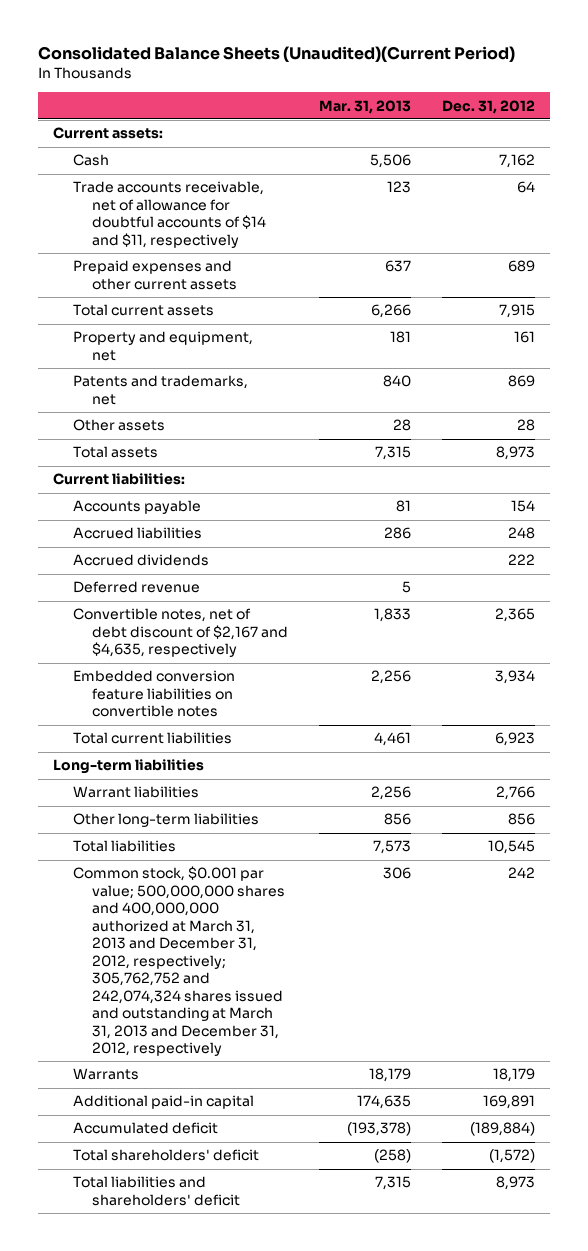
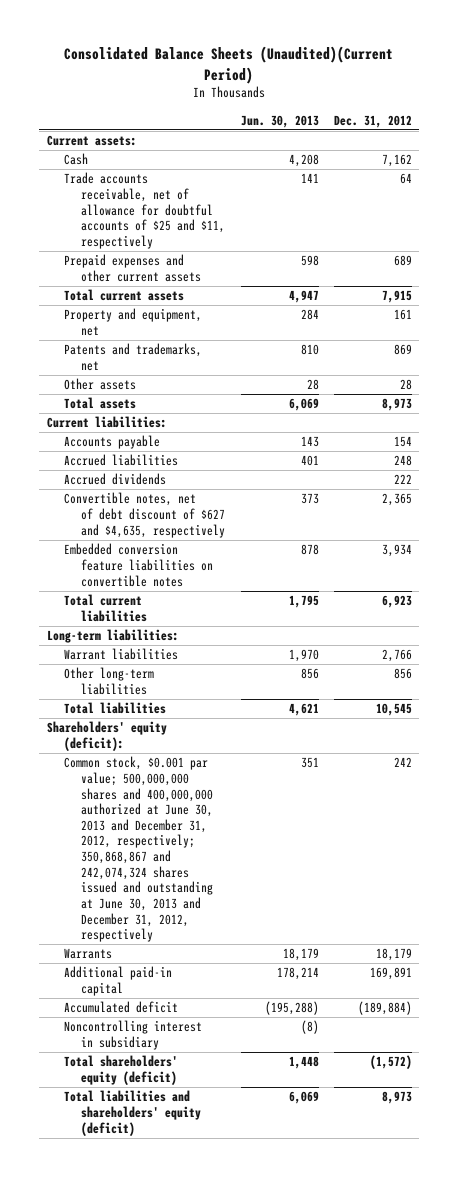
[318,99,411,114] Mar. 31, 2013 -> none
none -> [240,114,319,128] Jun. 30, 2013
[72,181,267,248] Trade accounts receivable, net of allowance for doubtful accounts of $14 and $11, respectively -> [63,172,226,249] Trade accounts receivable, net of allowance for doubtful accounts of $25 and $11, respectively
[72,581,200,594] Deferred revenue -> none
[72,608,289,658] Convertible notes, net of debt discount of $2,167 and $4,635, respectively -> [63,492,226,538] Convertible notes, net of debt discount of $627 and $4,635, respectively
[53,759,205,775] Long-term liabilities -> [46,629,179,644] Long-term liabilities:
none -> [46,721,167,751] Shareholders' equity (deficit):
[72,866,286,1057] Common stock, $0.001 par value; 500,000,000 shares and 400,000,000 authorized at March 31, 2013 and December 31, 2012, respectively; 305,762,752 and 242,074,324 shares issued and outstanding at March 31, 2013 and December 31, 2012, respectively -> [63,756,214,943] Common stock, $0.001 par value; 500,000,000 shares and 400,000,000 authorized at June 30, 2013 and December 31, 2012, respectively; 350,868,867 and 242,074,324 shares issued and outstanding at June 30, 2013 and December 31, 2012, respectively
none -> [63,1020,202,1050] Noncontrolling interest in subsidiary
[72,1149,259,1162] Total shareholders' deficit -> [63,1055,178,1085] Total shareholders' equity (deficit)
[72,1176,241,1206] Total liabilities and shareholders' deficit -> [63,1090,202,1136] Total liabilities and shareholders' equity (deficit)

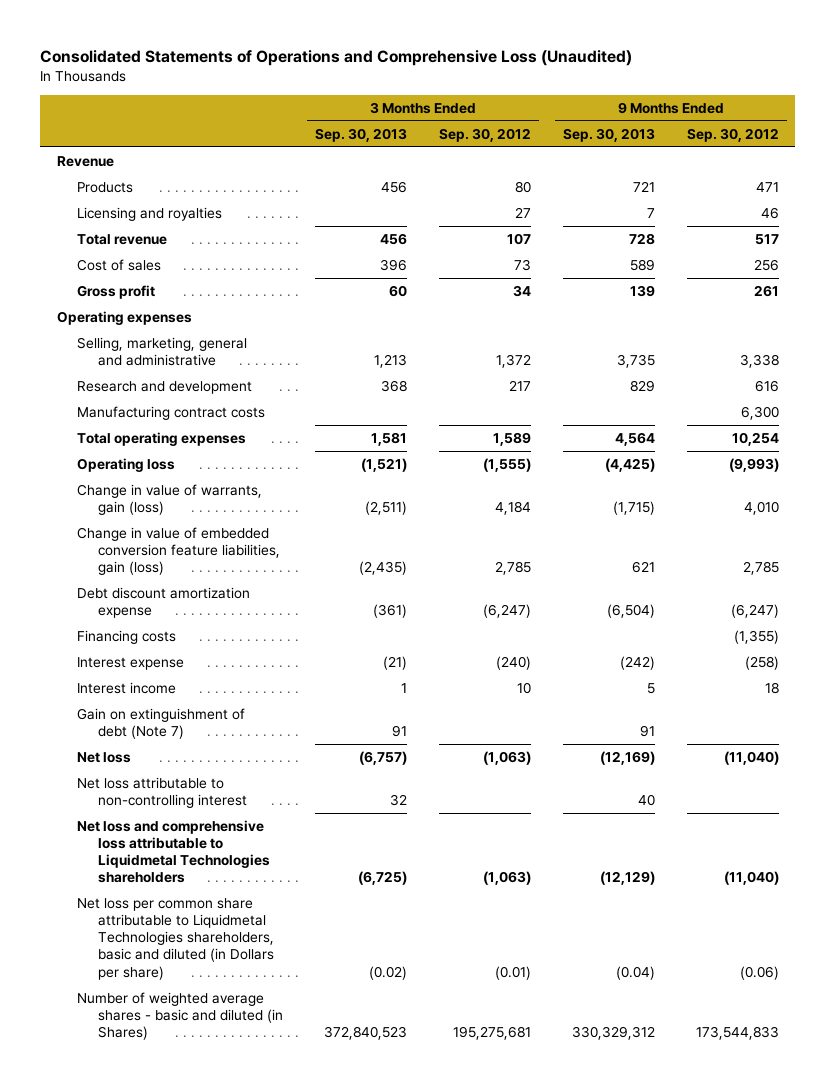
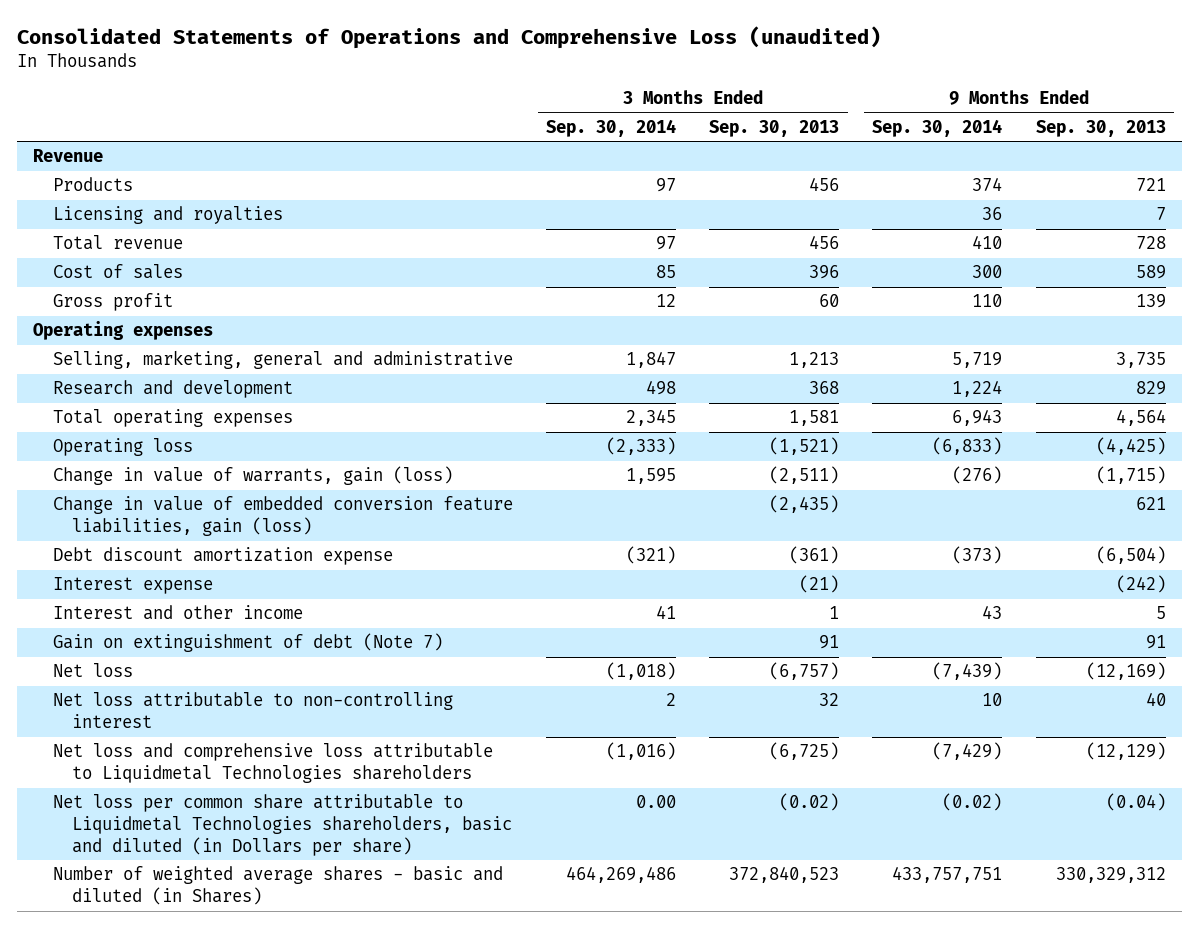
[40,50,633,67] Consolidated Statements of Operations and Comprehensive Loss (Unaudited) -> [16,25,881,49] Consolidated Statements of Operations and Comprehensive Loss (unaudited)
[438,127,531,142] Sep. 30, 2012 -> none
[687,127,780,142] Sep. 30, 2012 -> none
none -> [546,118,677,137] Sep. 30, 2014
none -> [872,118,1003,137] Sep. 30, 2014
[77,405,266,420] Manufacturing contract costs -> none
[77,629,177,644] Financing costs -> none
[77,681,177,694] Interest income -> [52,605,303,621] Interest and other income

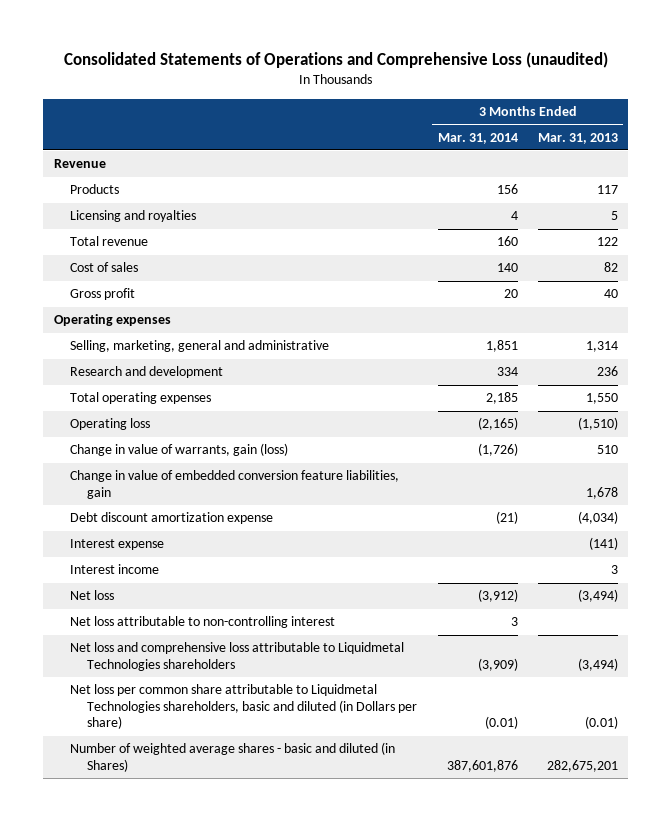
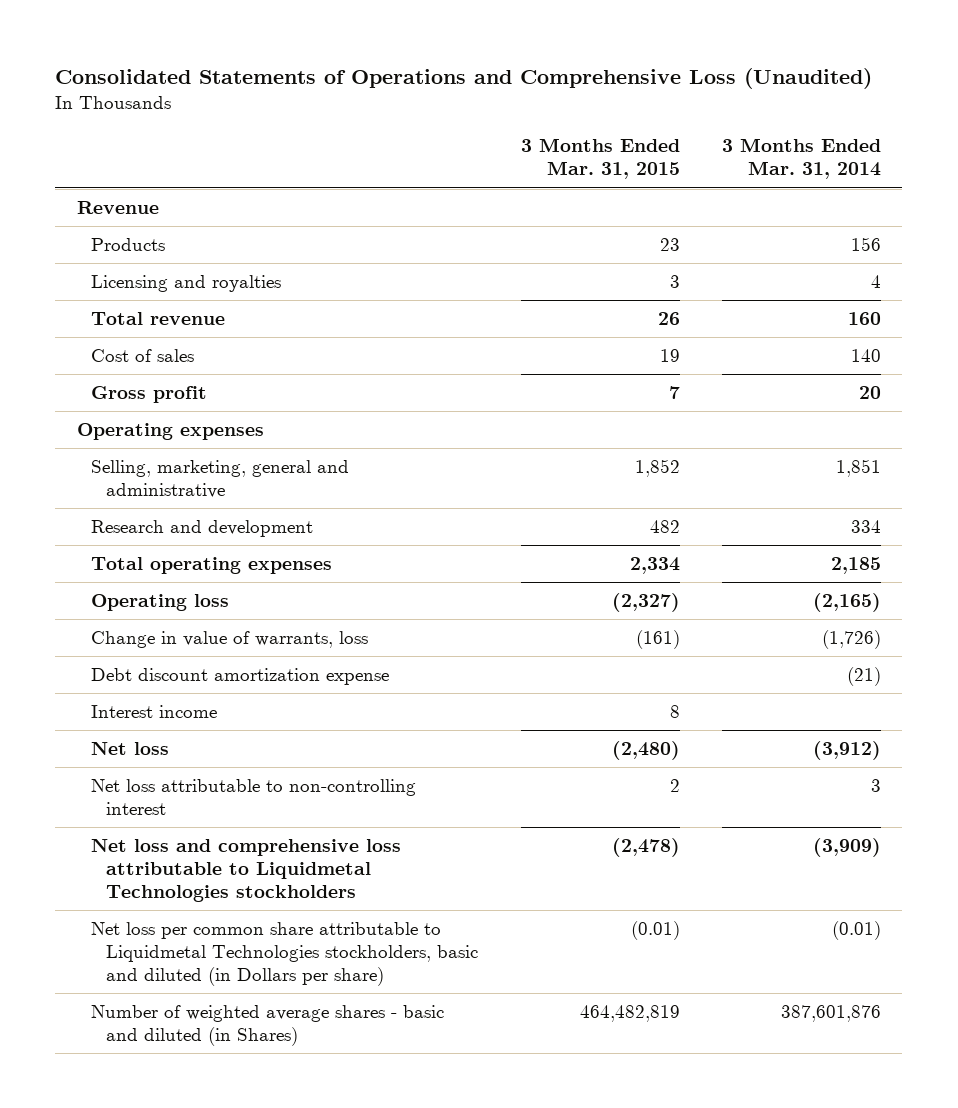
[63,52,608,69] Consolidated Statements of Operations and Comprehensive Loss (unaudited) -> [55,67,873,89] Consolidated Statements of Operations and Comprehensive Loss (Unaudited)
[538,132,619,144] Mar. 31, 2013 -> none
none -> [520,138,680,180] 3 Months Ended Mar. 31, 2015
[70,470,400,499] Change in value of embedded conversion feature liabilities, gain -> none
[70,443,289,457] Change in value of warrants, gain (loss) -> [91,631,369,649] Change in value of warrants, loss
[70,539,165,551] Interest expense -> none
[70,642,405,671] Net loss and comprehensive loss attributable to Liquidmetal Technologies shareholders -> [91,839,402,902] Net loss and comprehensive loss attributable to Liquidmetal Technologies stockholders
[70,684,418,730] Net loss per common share attributable to Liquidmetal Technologies shareholders, basic and diluted (in Dollars per share) -> [91,922,478,986] Net loss per common share attributable to Liquidmetal Technologies stockholders, basic and diluted (in Dollars per share)

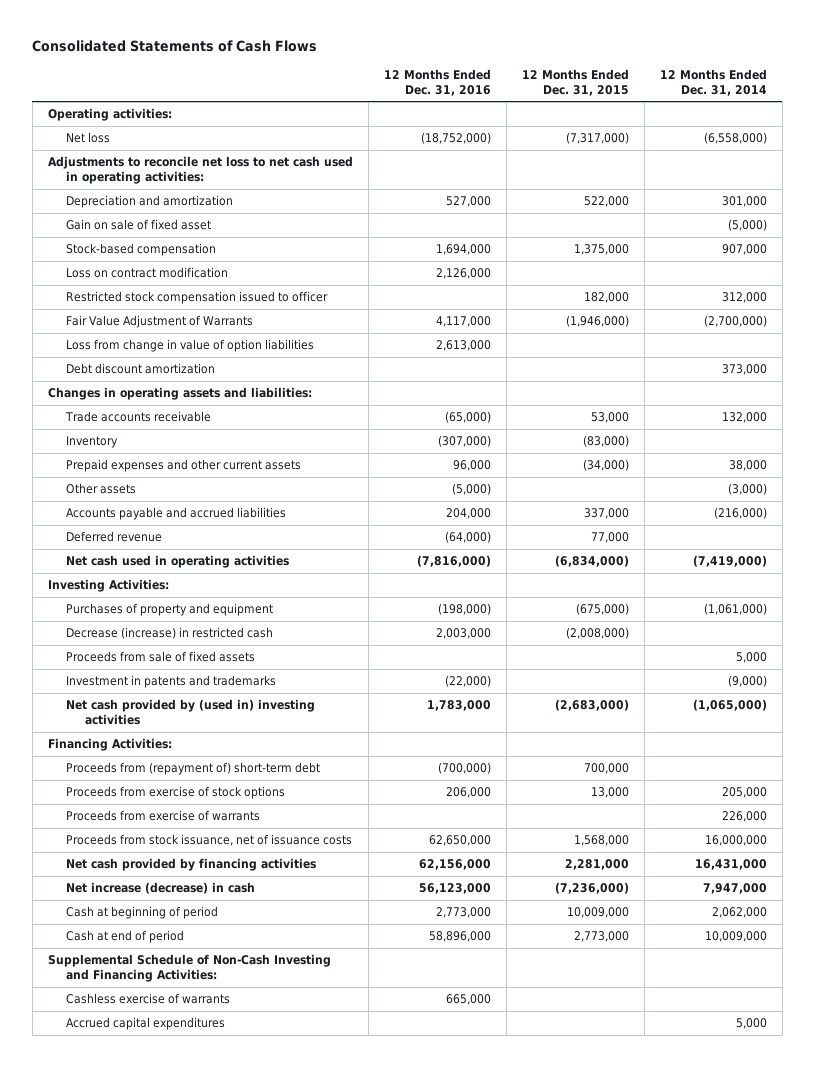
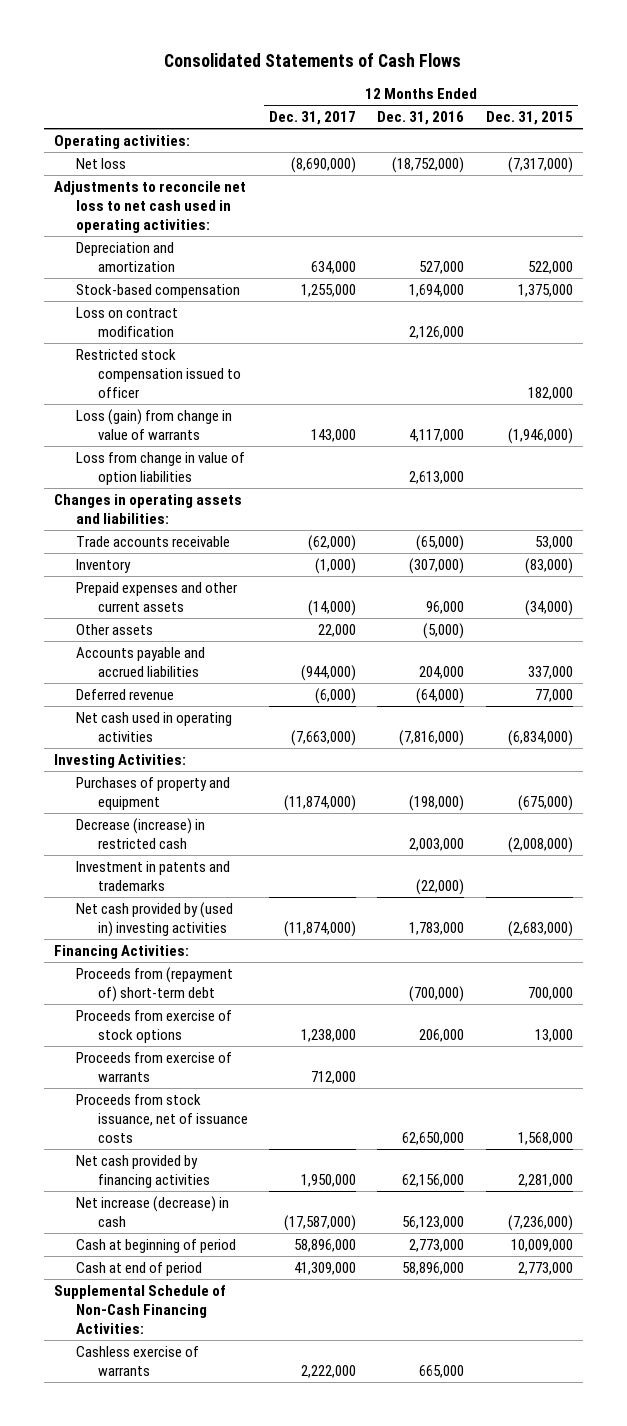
[659,68,767,96] 12 Months Ended Dec. 31, 2014 -> none
none -> [269,111,357,126] Dec. 31, 2017
[66,219,212,231] Gain on sale of fixed asset -> none
[66,315,254,329] Fair Value Adjustment of Warrants -> [76,408,233,440] Loss (gain) from change in value of warrants
[66,363,216,375] Debt discount amortization -> none
[66,651,256,663] Proceeds from sale of fixed assets -> none
[47,954,331,983] Supplemental Schedule of Non-Cash Investing and Financing Activities: -> [54,1284,227,1334] Supplemental Schedule of Non-Cash Financing Activities:
[66,1017,226,1031] Accrued capital expenditures -> none

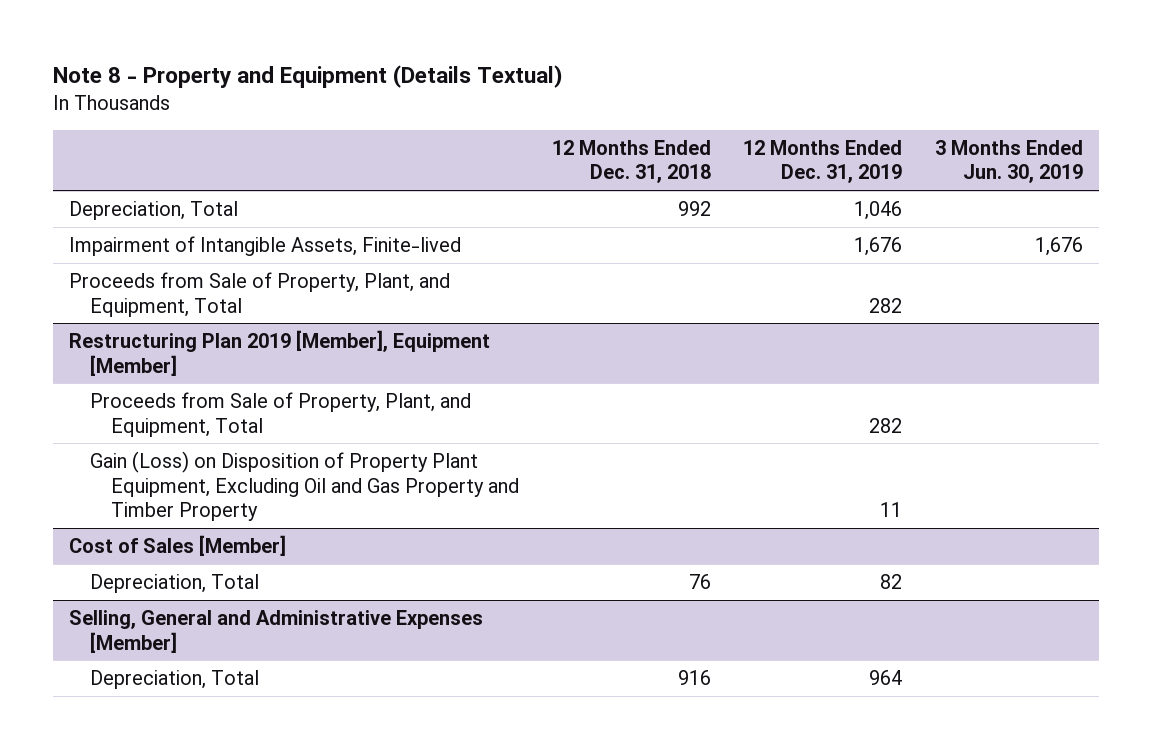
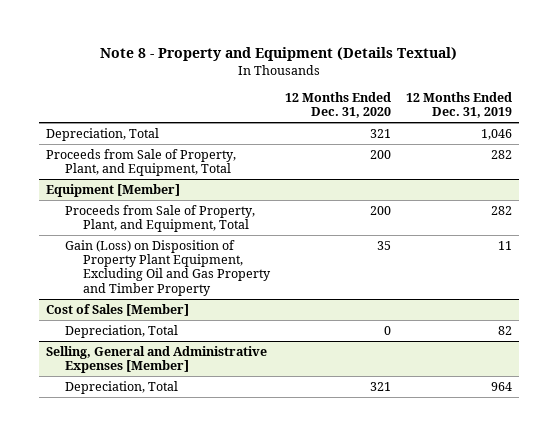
[551,139,711,184] 12 Months Ended Dec. 31, 2018 -> none
[934,139,1083,184] 3 Months Ended Jun. 30, 2019 -> none
none -> [284,91,391,119] 12 Months Ended Dec. 31, 2020
[68,235,461,256] Impairment of Intangible Assets, Finite-lived -> none
[68,329,490,376] Restructuring Plan 2019 [Member], Equipment [Member] -> none
none -> [46,183,181,197] Equipment [Member]

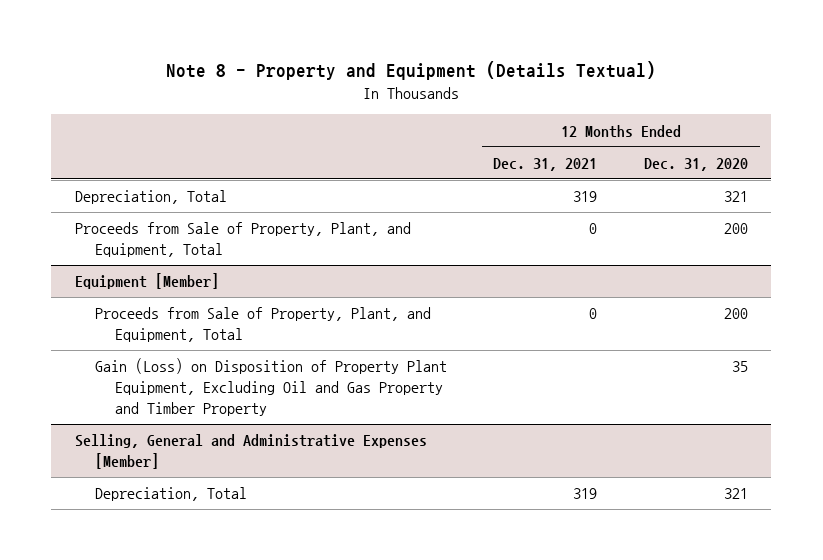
[405,91,512,119] 12 Months Ended Dec. 31, 2019 -> none
none -> [493,157,598,171] Dec. 31, 2021
[46,303,190,316] Cost of Sales [Member] -> none
[64,324,178,338] Depreciation, Total -> none

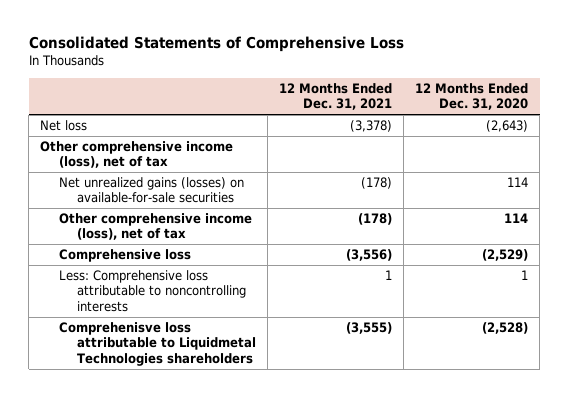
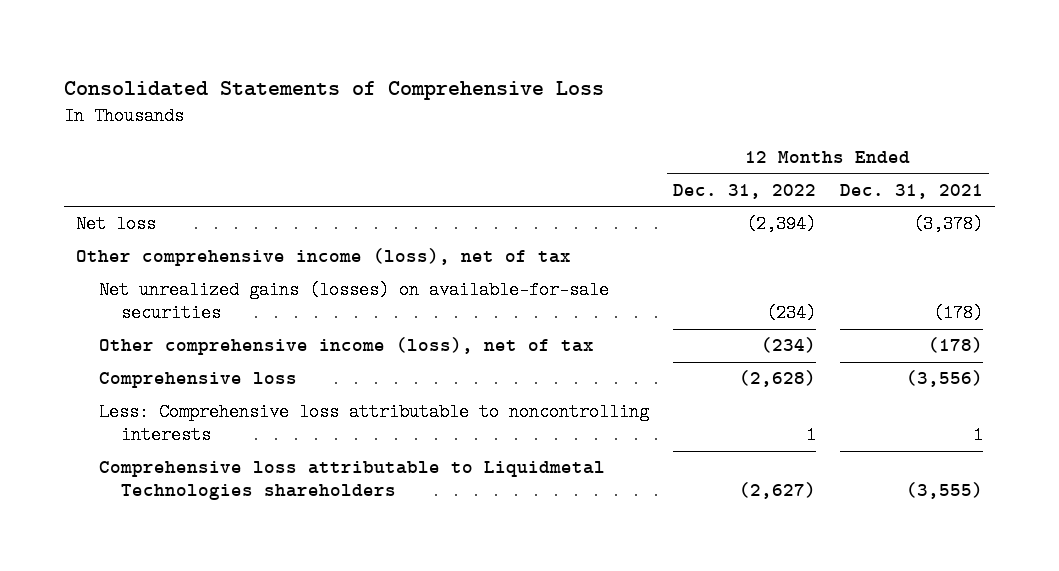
[415,83,529,111] 12 Months Ended Dec. 31, 2020 -> none
none -> [672,184,816,200] Dec. 31, 2022
[58,322,257,366] Comprehenisve loss attributable to Liquidmetal Technologies shareholders -> [98,461,605,501] Comprehensive loss attributable to Liquidmetal Technologies shareholders

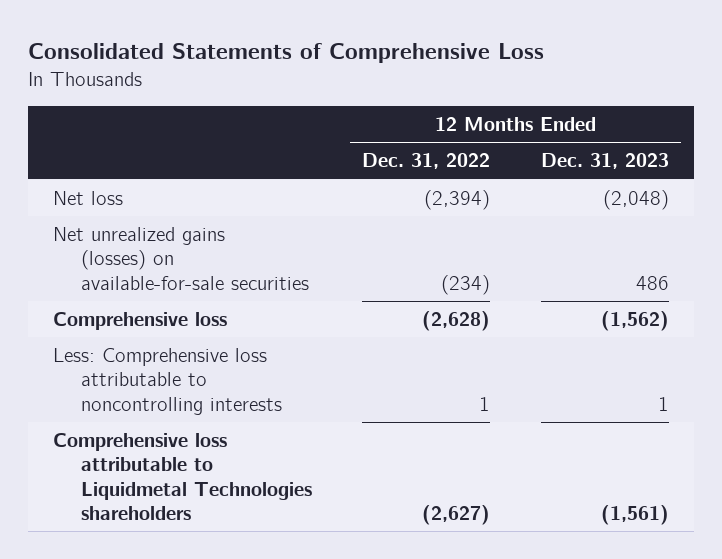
[840,184,984,200] Dec. 31, 2021 -> none
none -> [540,153,669,170] Dec. 31, 2023
[76,248,572,267] Other comprehensive income (loss), net of tax -> none
[98,337,594,356] Other comprehensive income (loss), net of tax -> none

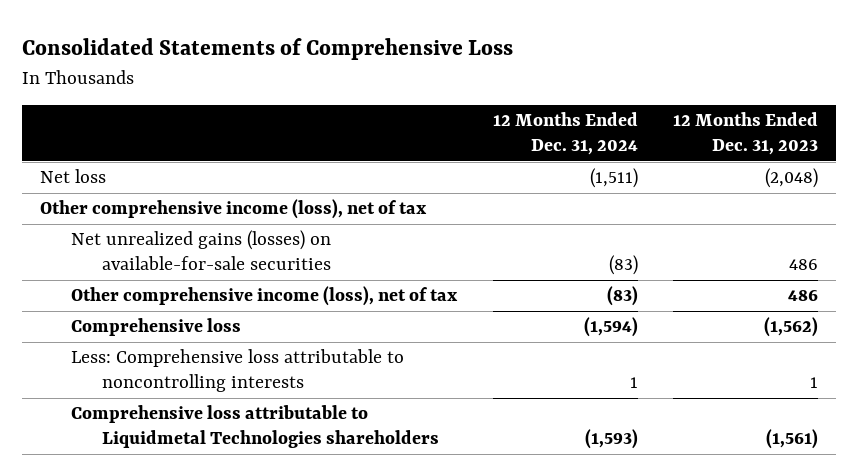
[362,153,491,170] Dec. 31, 2022 -> none
none -> [492,112,638,156] 12 Months Ended Dec. 31, 2024
none -> [39,199,427,220] Other comprehensive income (loss), net of tax
none -> [70,286,458,307] Other comprehensive income (loss), net of tax

